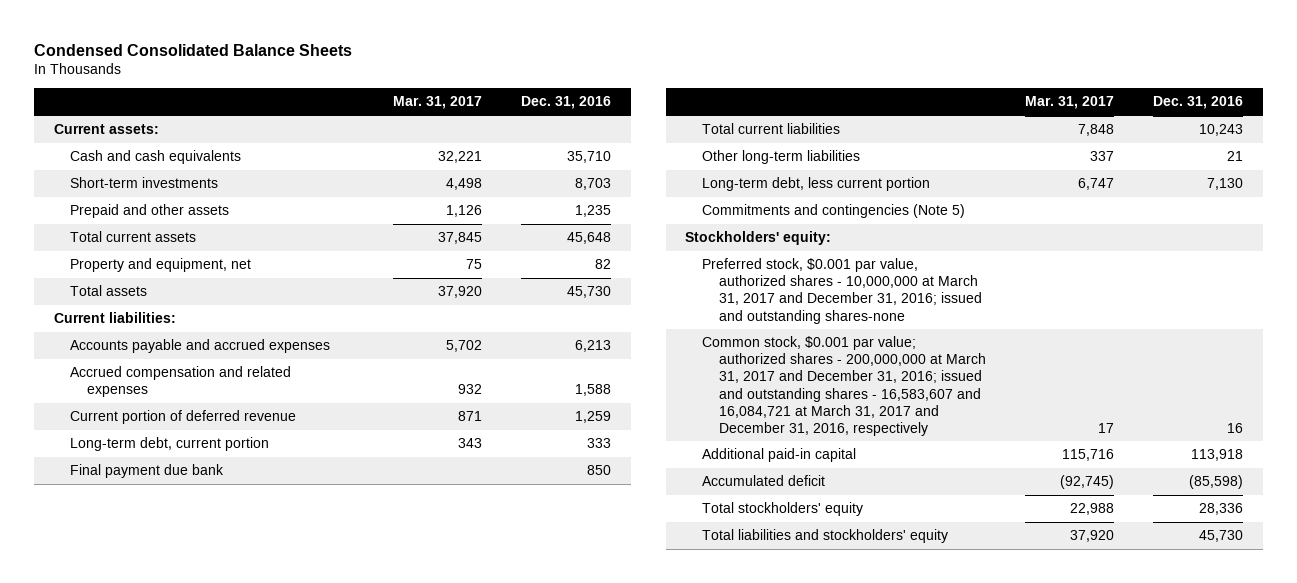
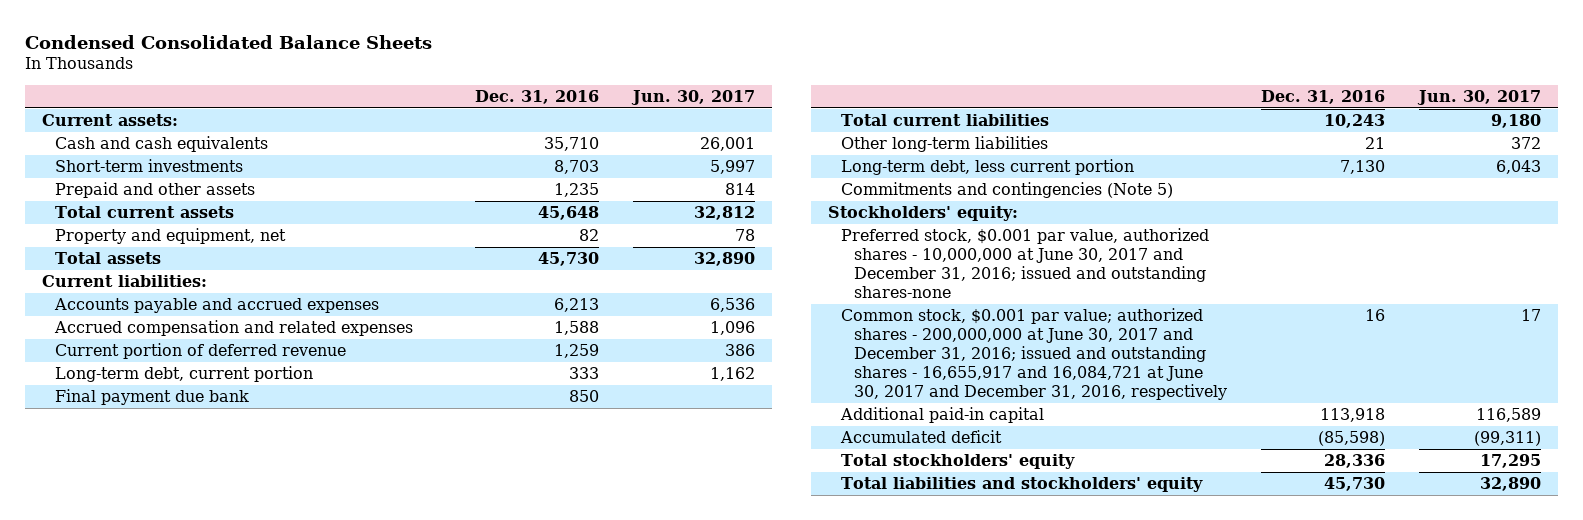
[393,96,483,110] Mar. 31, 2017 -> none
none -> [631,89,756,105] Jun. 30, 2017
[702,258,982,324] Preferred stock, $0.001 par value, authorized shares - 10,000,000 at March 31, 2017 and December 31, 2016; issued and outstanding shares-none -> [841,228,1210,299] Preferred stock, $0.001 par value, authorized shares - 10,000,000 at June 30, 2017 and December 31, 2016; issued and outstanding shares-none
[702,336,986,436] Common stock, $0.001 par value; authorized shares - 200,000,000 at March 31, 2017 and December 31, 2016; issued and outstanding shares - 16,583,607 and 16,084,721 at March 31, 2017 and December 31, 2016, respectively -> [841,308,1228,401] Common stock, $0.001 par value; authorized shares - 200,000,000 at June 30, 2017 and December 31, 2016; issued and outstanding shares - 16,655,917 and 16,084,721 at June 30, 2017 and December 31, 2016, respectively

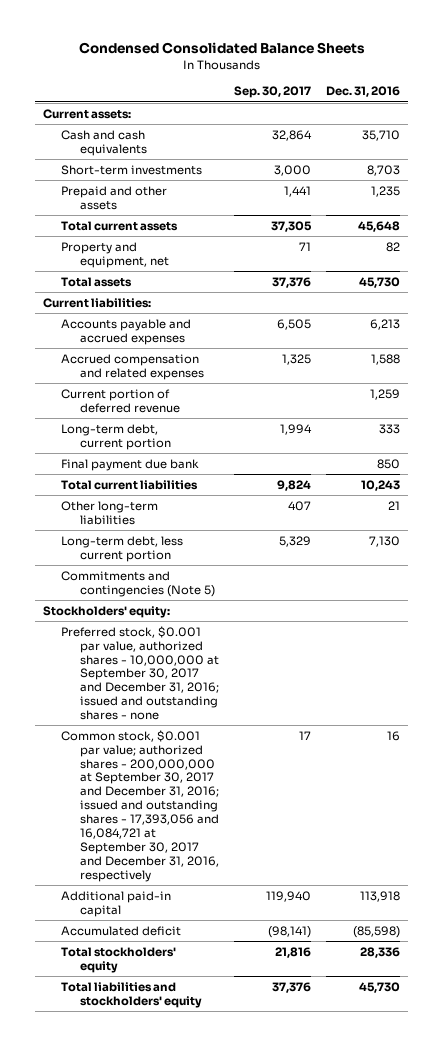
[631,89,756,105] Jun. 30, 2017 -> none
none -> [233,86,311,99] Sep. 30, 2017
[841,228,1210,299] Preferred stock, $0.001 par value, authorized shares - 10,000,000 at June 30, 2017 and December 31, 2016; issued and outstanding shares-none -> [61,625,219,721] Preferred stock, $0.001 par value, authorized shares - 10,000,000 at September 30, 2017 and December 31, 2016; issued and outstanding shares - none
[841,308,1228,401] Common stock, $0.001 par value; authorized shares - 200,000,000 at June 30, 2017 and December 31, 2016; issued and outstanding shares - 16,655,917 and 16,084,721 at June 30, 2017 and December 31, 2016, respectively -> [61,729,219,882] Common stock, $0.001 par value; authorized shares - 200,000,000 at September 30, 2017 and December 31, 2016; issued and outstanding shares - 17,393,056 and 16,084,721 at September 30, 2017 and December 31, 2016, respectively

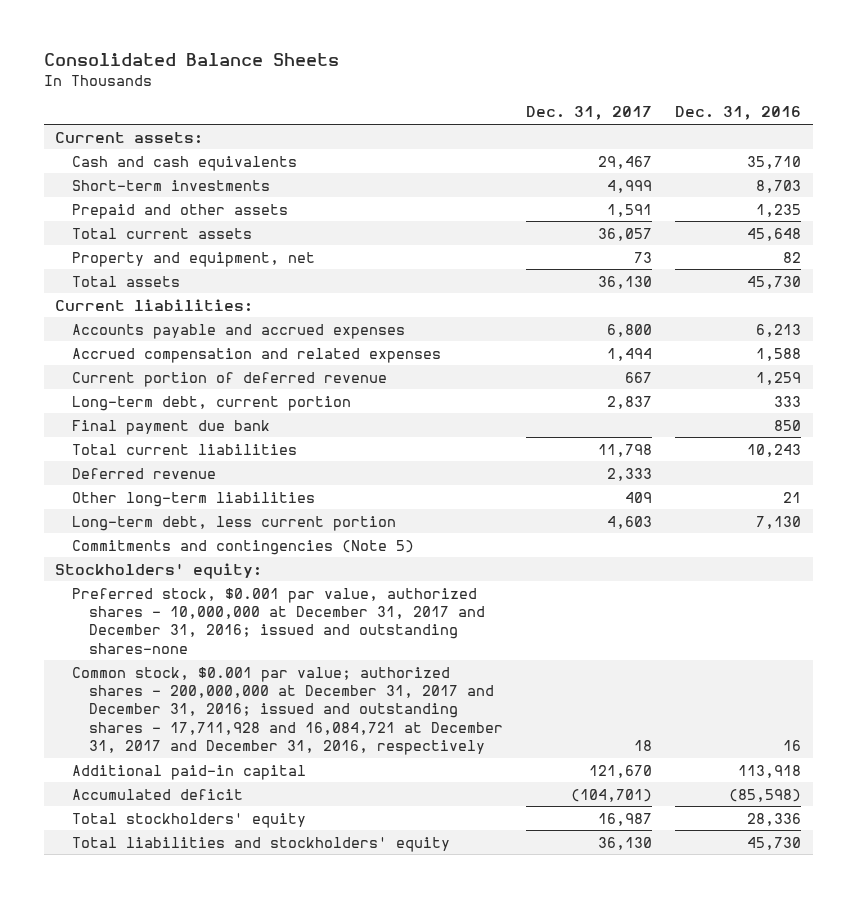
[78,42,365,55] Condensed Consolidated Balance Sheets -> [44,53,340,67] Consolidated Balance Sheets
[233,86,311,99] Sep. 30, 2017 -> none
none -> [526,106,653,121] Dec. 31, 2017
none -> [72,467,217,479] Deferred revenue
[61,625,219,721] Preferred stock, $0.001 par value, authorized shares - 10,000,000 at September 30, 2017 and December 31, 2016; issued and outstanding shares - none -> [72,587,486,654] Preferred stock, $0.001 par value, authorized shares - 10,000,000 at December 31, 2017 and December 31, 2016; issued and outstanding shares-none
[61,729,219,882] Common stock, $0.001 par value; authorized shares - 200,000,000 at September 30, 2017 and December 31, 2016; issued and outstanding shares - 17,393,056 and 16,084,721 at September 30, 2017 and December 31, 2016, respectively -> [72,666,504,756] Common stock, $0.001 par value; authorized shares - 200,000,000 at December 31, 2017 and December 31, 2016; issued and outstanding shares - 17,711,928 and 16,084,721 at December 31, 2017 and December 31, 2016, respectively

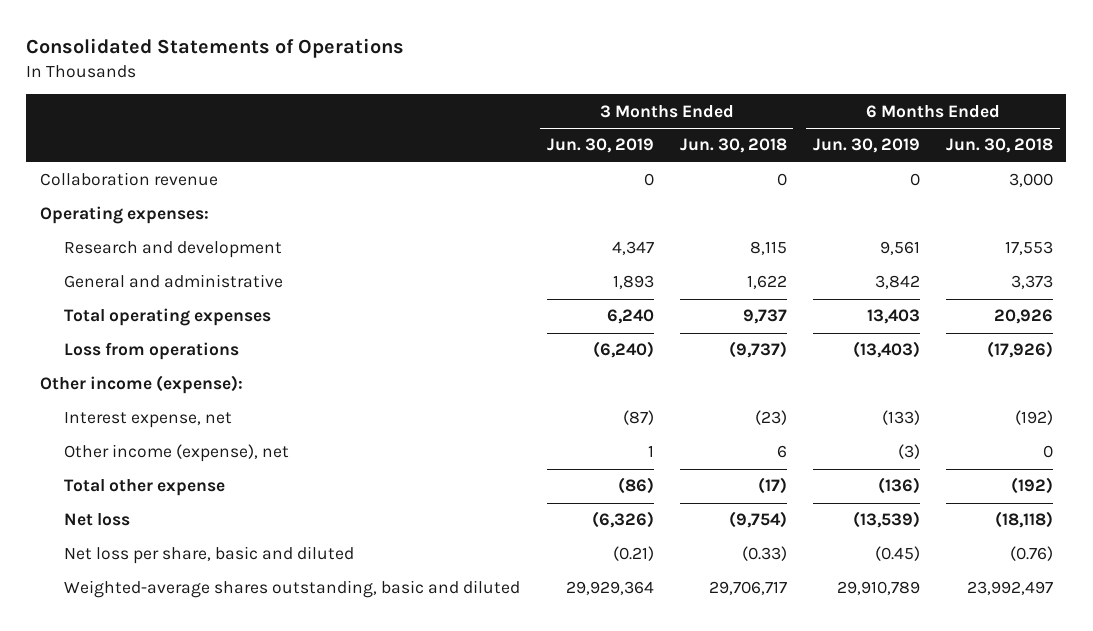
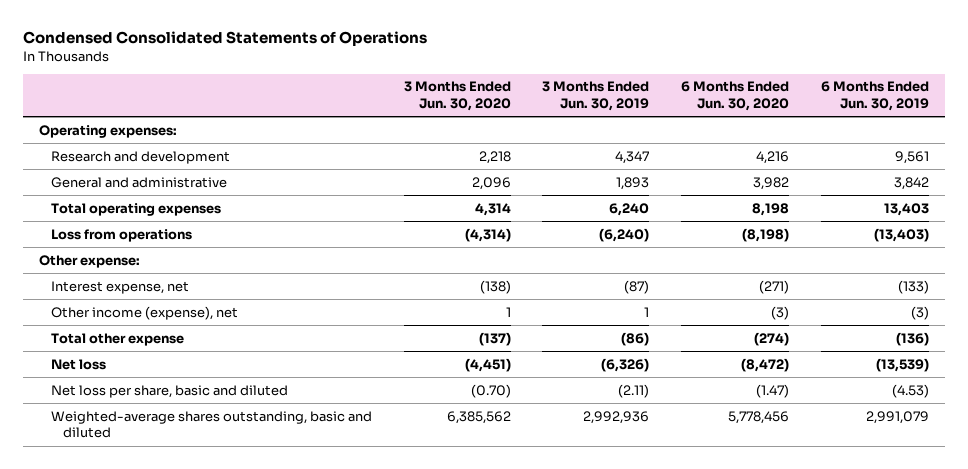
[26,38,405,59] Consolidated Statements of Operations -> [23,31,428,47] Condensed Consolidated Statements of Operations
[679,138,787,154] Jun. 30, 2018 -> none
[946,138,1054,154] Jun. 30, 2018 -> none
none -> [403,81,511,111] 3 Months Ended Jun. 30, 2020
none -> [681,81,790,111] 6 Months Ended Jun. 30, 2020
[39,172,218,187] Collaboration revenue -> none
[39,375,243,395] Other income (expense): -> [39,254,141,268] Other expense:
[612,546,654,562] (0.21) -> [618,383,650,398] (2.11)
[874,546,920,562] (0.45) -> [891,383,929,398] (4.53)
[565,581,654,596] 29,929,364 -> [583,410,650,424] 2,992,936
[836,581,920,596] 29,910,789 -> [865,410,929,424] 2,991,079

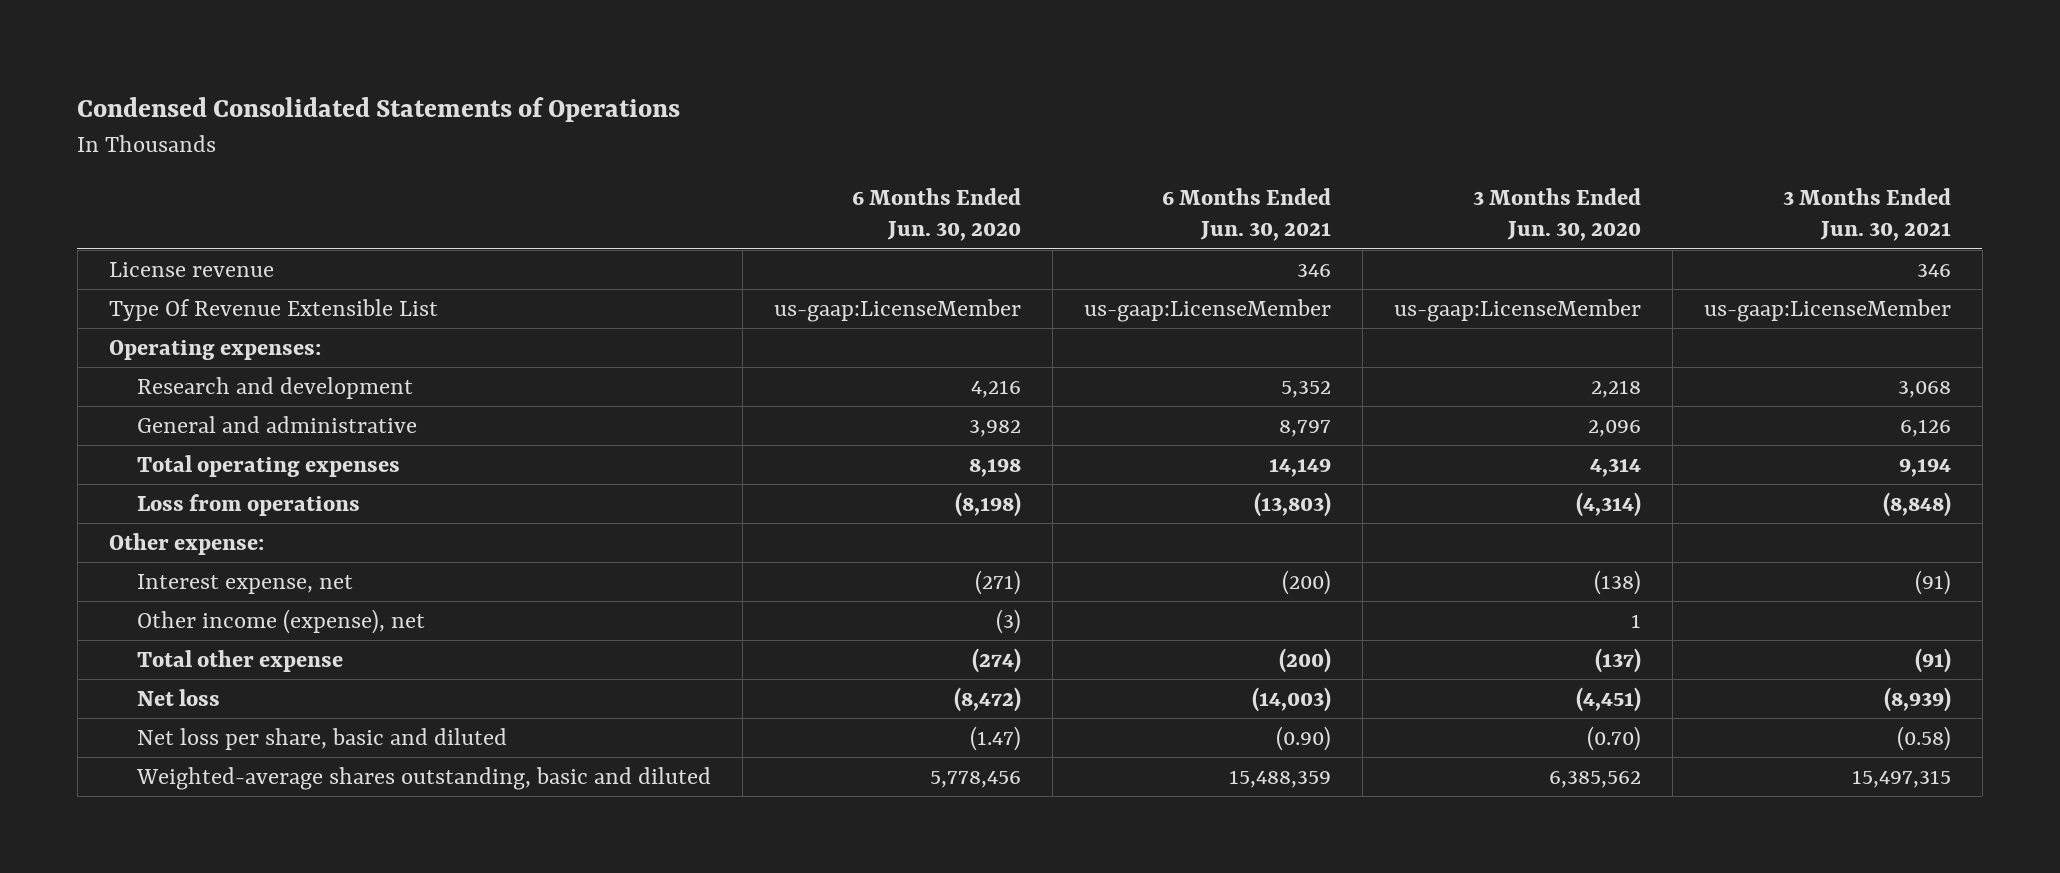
[542,81,650,111] 3 Months Ended Jun. 30, 2019 -> none
[820,81,929,111] 6 Months Ended Jun. 30, 2019 -> none
none -> [1161,188,1331,242] 6 Months Ended Jun. 30, 2021
none -> [1782,188,1951,242] 3 Months Ended Jun. 30, 2021
none -> [108,262,274,278] License revenue
none -> [108,299,438,322] Type Of Revenue Extensible List

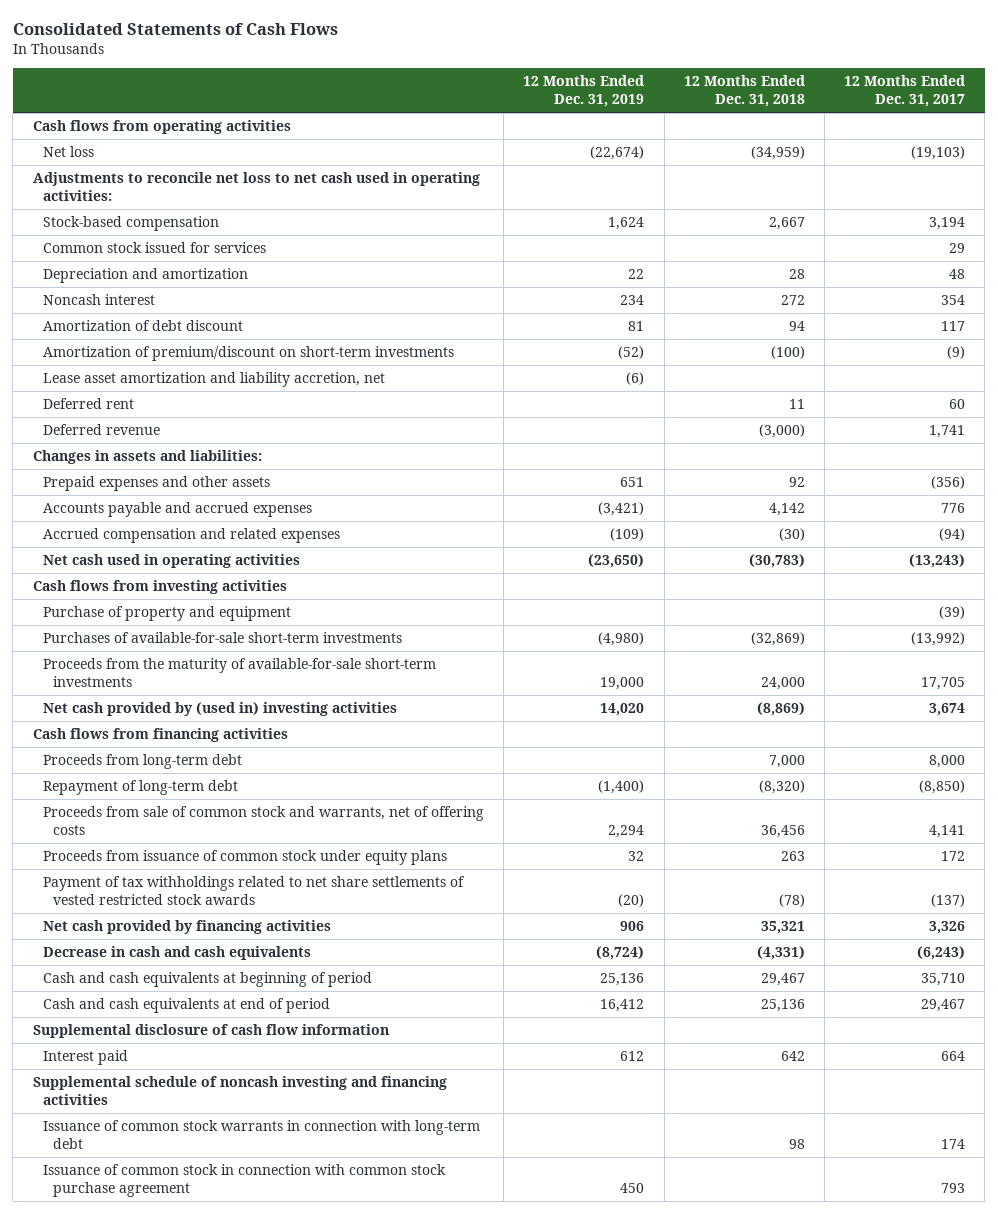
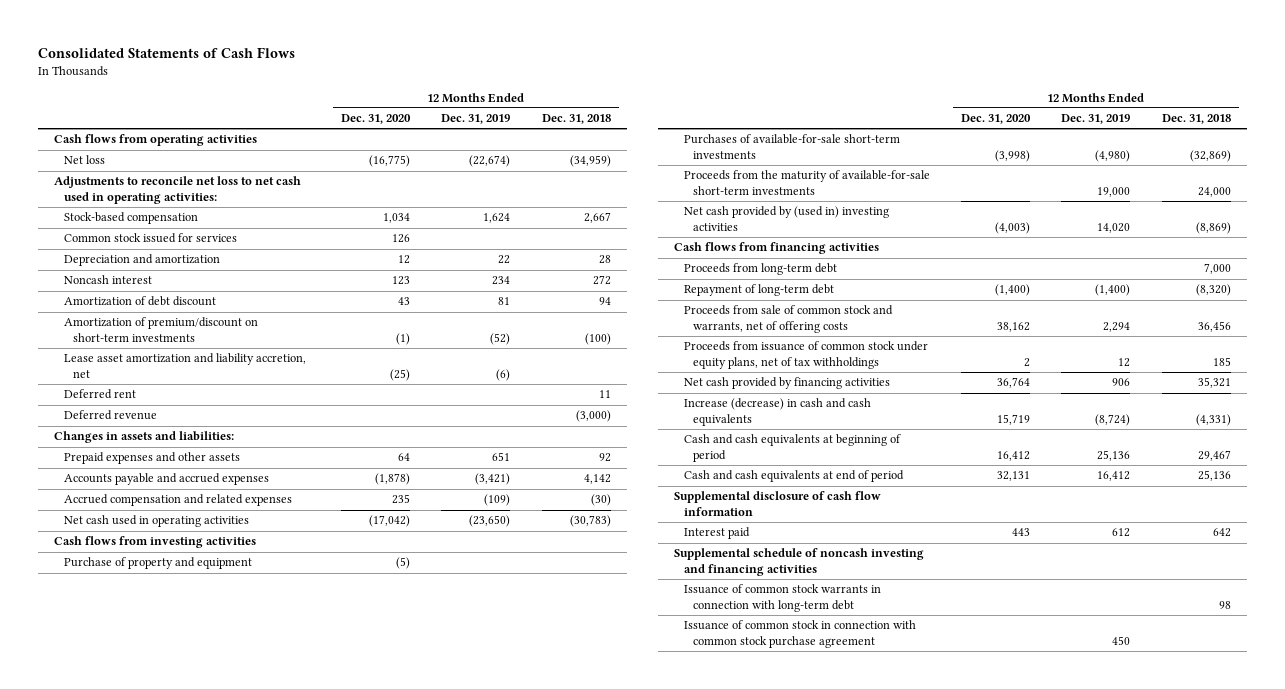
[844,75,966,108] 12 Months Ended Dec. 31, 2017 -> none
none -> [341,114,412,125] Dec. 31, 2020
[42,876,465,906] Payment of tax withholdings related to net share settlements of vested restricted stock awards -> none
[42,850,447,866] Proceeds from issuance of common stock under equity plans -> [683,341,928,370] Proceeds from issuance of common stock under equity plans, net of tax withholdings
[628,851,645,862] 32 -> [1118,358,1131,368] 12
[780,851,805,862] 263 -> [1212,357,1231,367] 185
[42,946,311,961] Decrease in cash and cash equivalents -> [683,398,871,427] Increase (decrease) in cash and cash equivalents

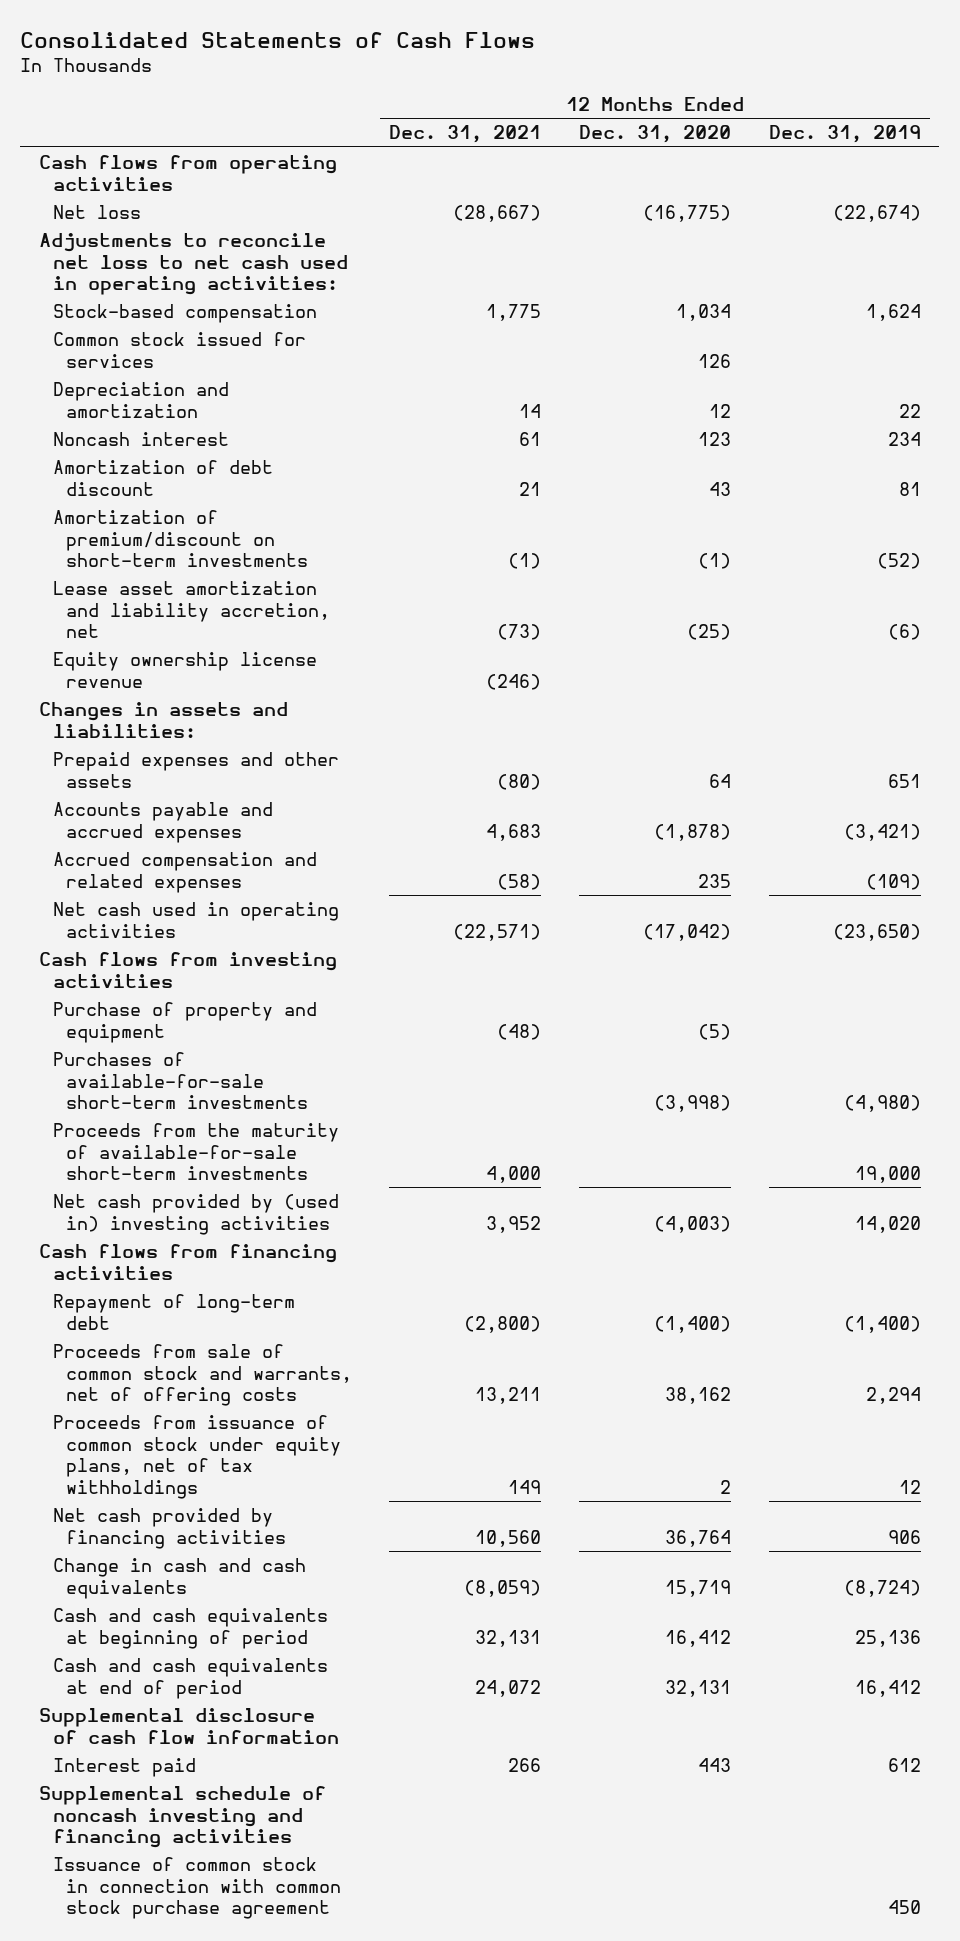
[541,114,611,125] Dec. 31, 2018 -> none
none -> [389,125,542,144] Dec. 31, 2021
[63,389,136,400] Deferred rent -> none
[63,410,157,421] Deferred revenue -> none
none -> [52,651,317,688] Equity ownership license revenue
[683,263,837,276] Proceeds from long-term debt -> none
[683,398,871,427] Increase (decrease) in cash and cash equivalents -> [52,1557,306,1599] Change in cash and cash equivalents
[683,584,881,613] Issuance of common stock warrants in connection with long-term debt -> none

